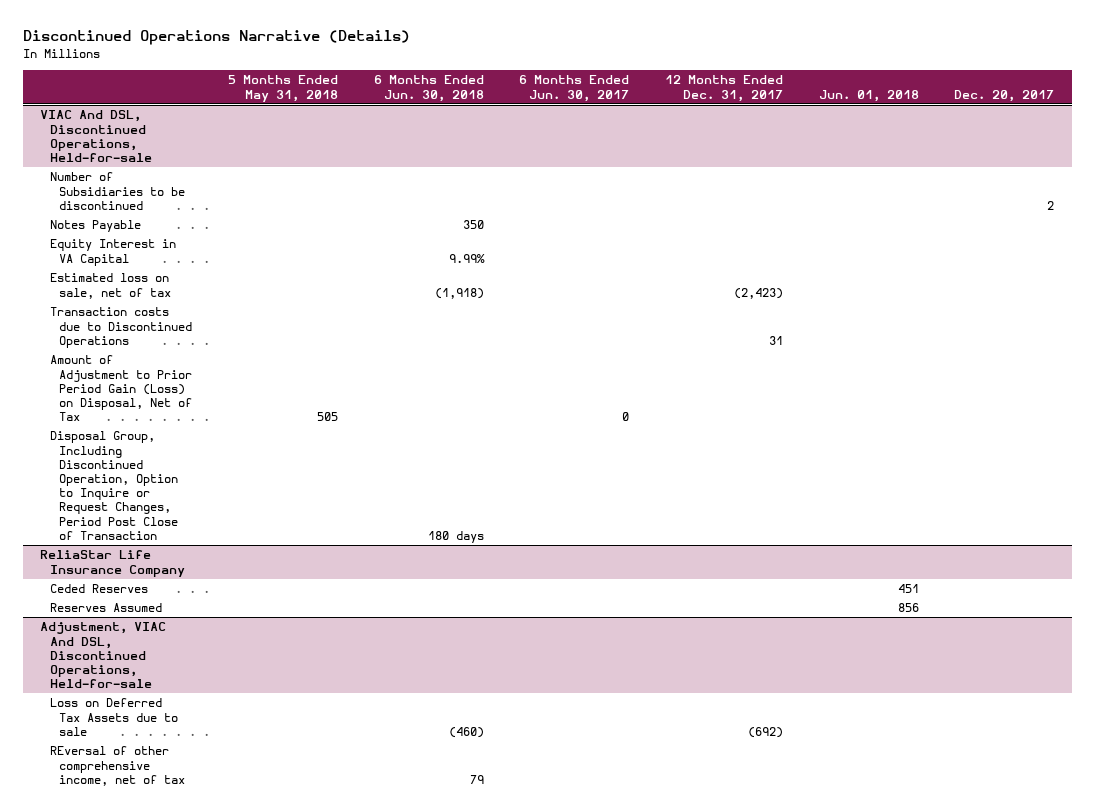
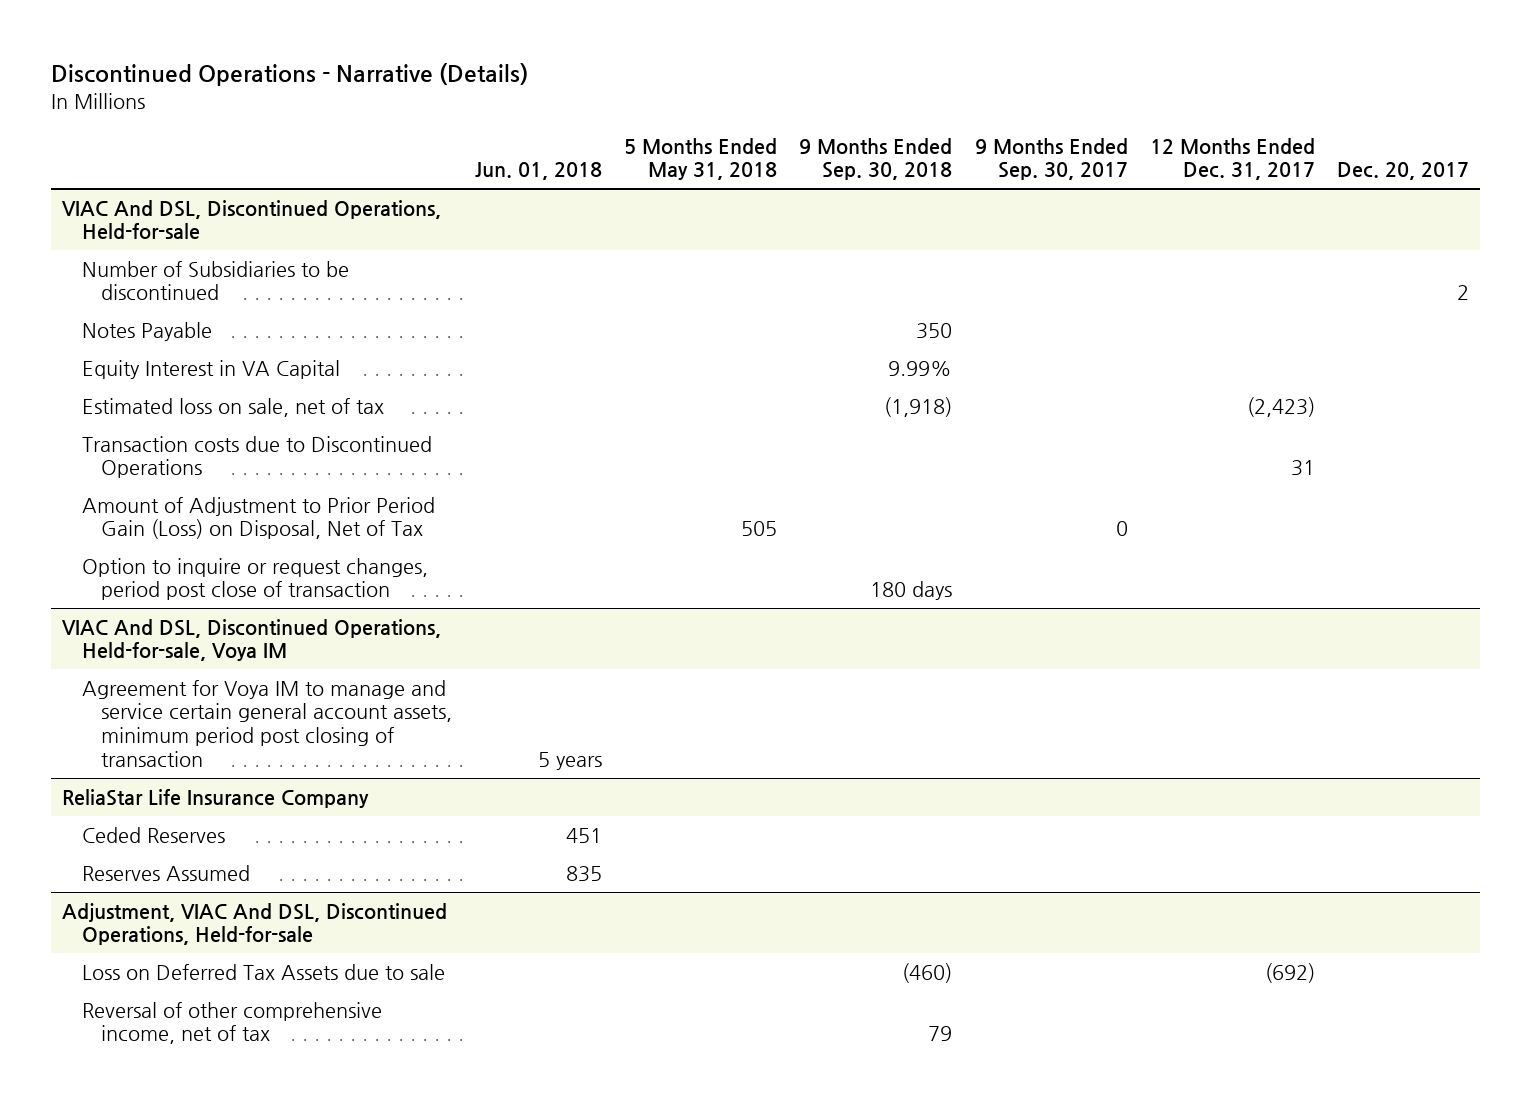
[22,30,410,46] Discontinued Operations Narrative (Details) -> [51,63,529,87] Discontinued Operations - Narrative (Details)
[373,75,484,102] 6 Months Ended Jun. 30, 2018 -> none
[519,75,630,102] 6 Months Ended Jun. 30, 2017 -> none
none -> [799,137,953,181] 9 Months Ended Sep. 30, 2018
none -> [974,137,1128,181] 9 Months Ended Sep. 30, 2017
[49,431,179,540] Disposal Group, Including Discontinued Operation, Option to Inquire or Request Changes, Period Post Close of Transaction -> [81,557,428,601] Option to inquire or request changes, period post close of transaction
none -> [62,618,442,662] VIAC And DSL, Discontinued Operations, Held-for-sale, Voya IM
none -> [81,679,453,768] Agreement for Voya IM to manage and service certain general account assets, minimum period post closing of transaction
[897,603,919,613] 856 -> [565,865,602,882] 835
[49,746,186,786] REversal of other comprehensive income, net of tax -> [81,1001,382,1045] Reversal of other comprehensive income, net of tax

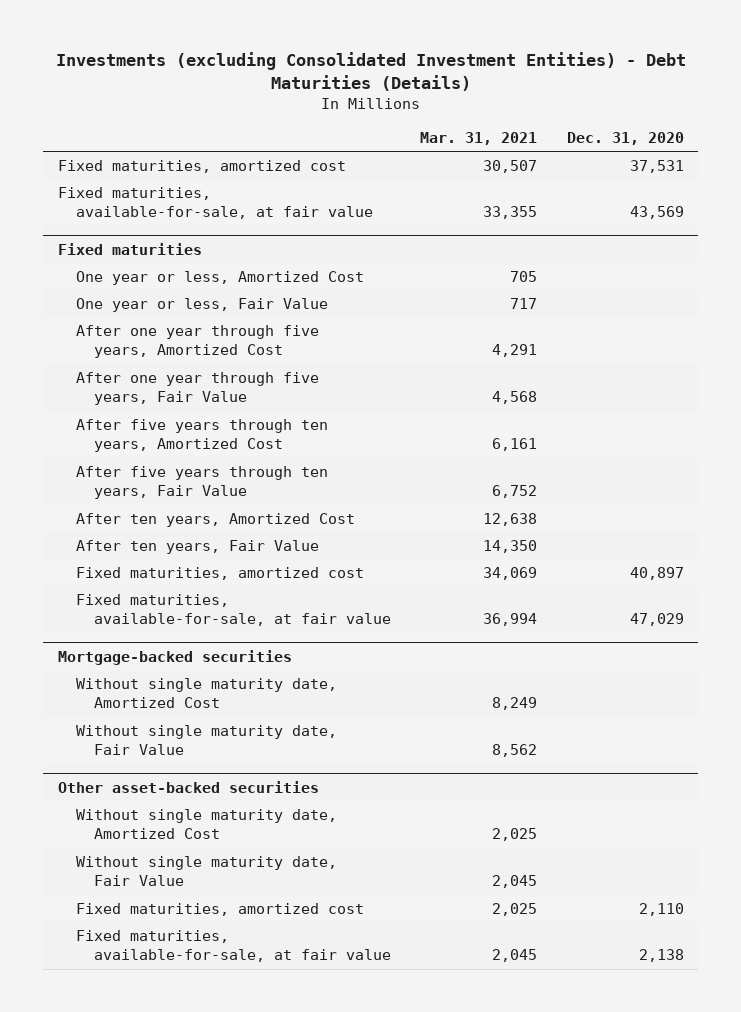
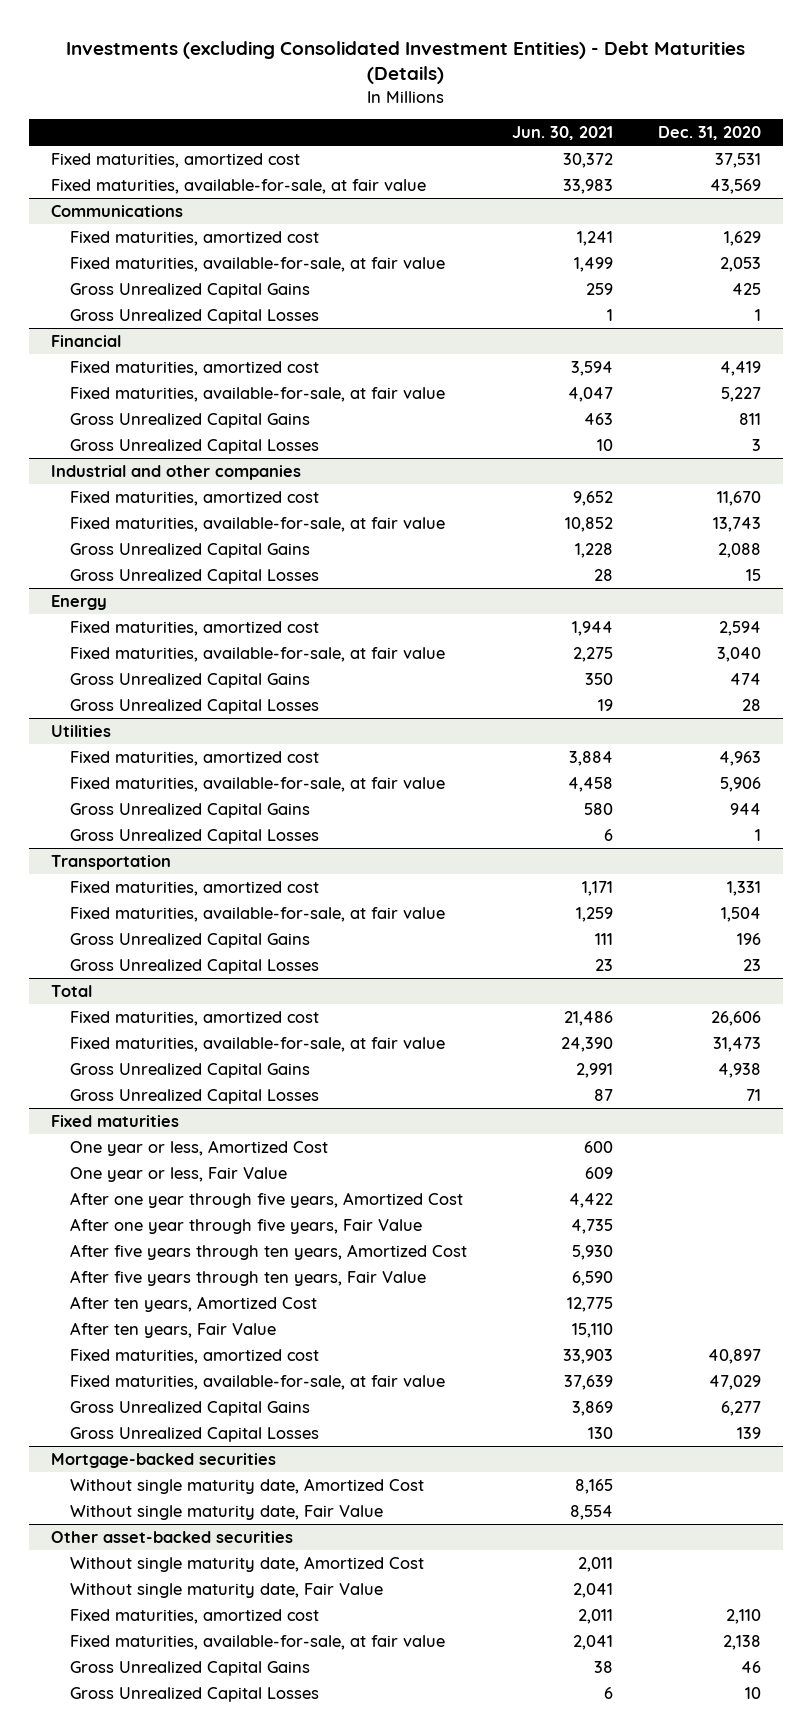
[420,132,538,146] Mar. 31, 2021 -> none
none -> [511,126,613,141] Jun. 30, 2021
none -> [51,204,184,217] Communications
none -> [70,230,320,246] Fixed maturities, amortized cost
none -> [70,256,446,272] Fixed maturities, available-for-sale, at fair value
none -> [70,282,311,298] Gross Unrealized Capital Gains
none -> [70,308,320,324] Gross Unrealized Capital Losses
none -> [51,334,122,347] Financial
none -> [70,360,320,376] Fixed maturities, amortized cost
none -> [70,386,446,402] Fixed maturities, available-for-sale, at fair value
none -> [70,412,311,428] Gross Unrealized Capital Gains
none -> [70,438,320,454] Gross Unrealized Capital Losses
none -> [51,464,302,480] Industrial and other companies
none -> [70,490,320,506] Fixed maturities, amortized cost
none -> [70,516,446,532] Fixed maturities, available-for-sale, at fair value
none -> [70,542,311,558] Gross Unrealized Capital Gains
none -> [70,568,320,584] Gross Unrealized Capital Losses
none -> [51,594,108,610] Energy
none -> [70,620,320,636] Fixed maturities, amortized cost
none -> [70,646,446,662] Fixed maturities, available-for-sale, at fair value
none -> [70,672,311,688] Gross Unrealized Capital Gains
none -> [70,698,320,714] Gross Unrealized Capital Losses
none -> [51,724,112,737] Utilities
none -> [70,750,320,766] Fixed maturities, amortized cost
none -> [70,776,446,792] Fixed maturities, available-for-sale, at fair value
none -> [70,802,311,818] Gross Unrealized Capital Gains
none -> [70,828,320,844] Gross Unrealized Capital Losses
none -> [51,854,172,870] Transportation
none -> [70,880,320,896] Fixed maturities, amortized cost
none -> [70,906,446,922] Fixed maturities, available-for-sale, at fair value
none -> [70,932,311,948] Gross Unrealized Capital Gains
none -> [70,958,320,974] Gross Unrealized Capital Losses
none -> [51,984,93,997] Total
none -> [70,1010,320,1026] Fixed maturities, amortized cost
none -> [70,1036,446,1052] Fixed maturities, available-for-sale, at fair value
none -> [70,1062,311,1078] Gross Unrealized Capital Gains
none -> [70,1088,320,1104] Gross Unrealized Capital Losses
none -> [70,1400,311,1416] Gross Unrealized Capital Gains
none -> [70,1426,320,1442] Gross Unrealized Capital Losses
none -> [70,1660,311,1676] Gross Unrealized Capital Gains
none -> [70,1686,320,1702] Gross Unrealized Capital Losses

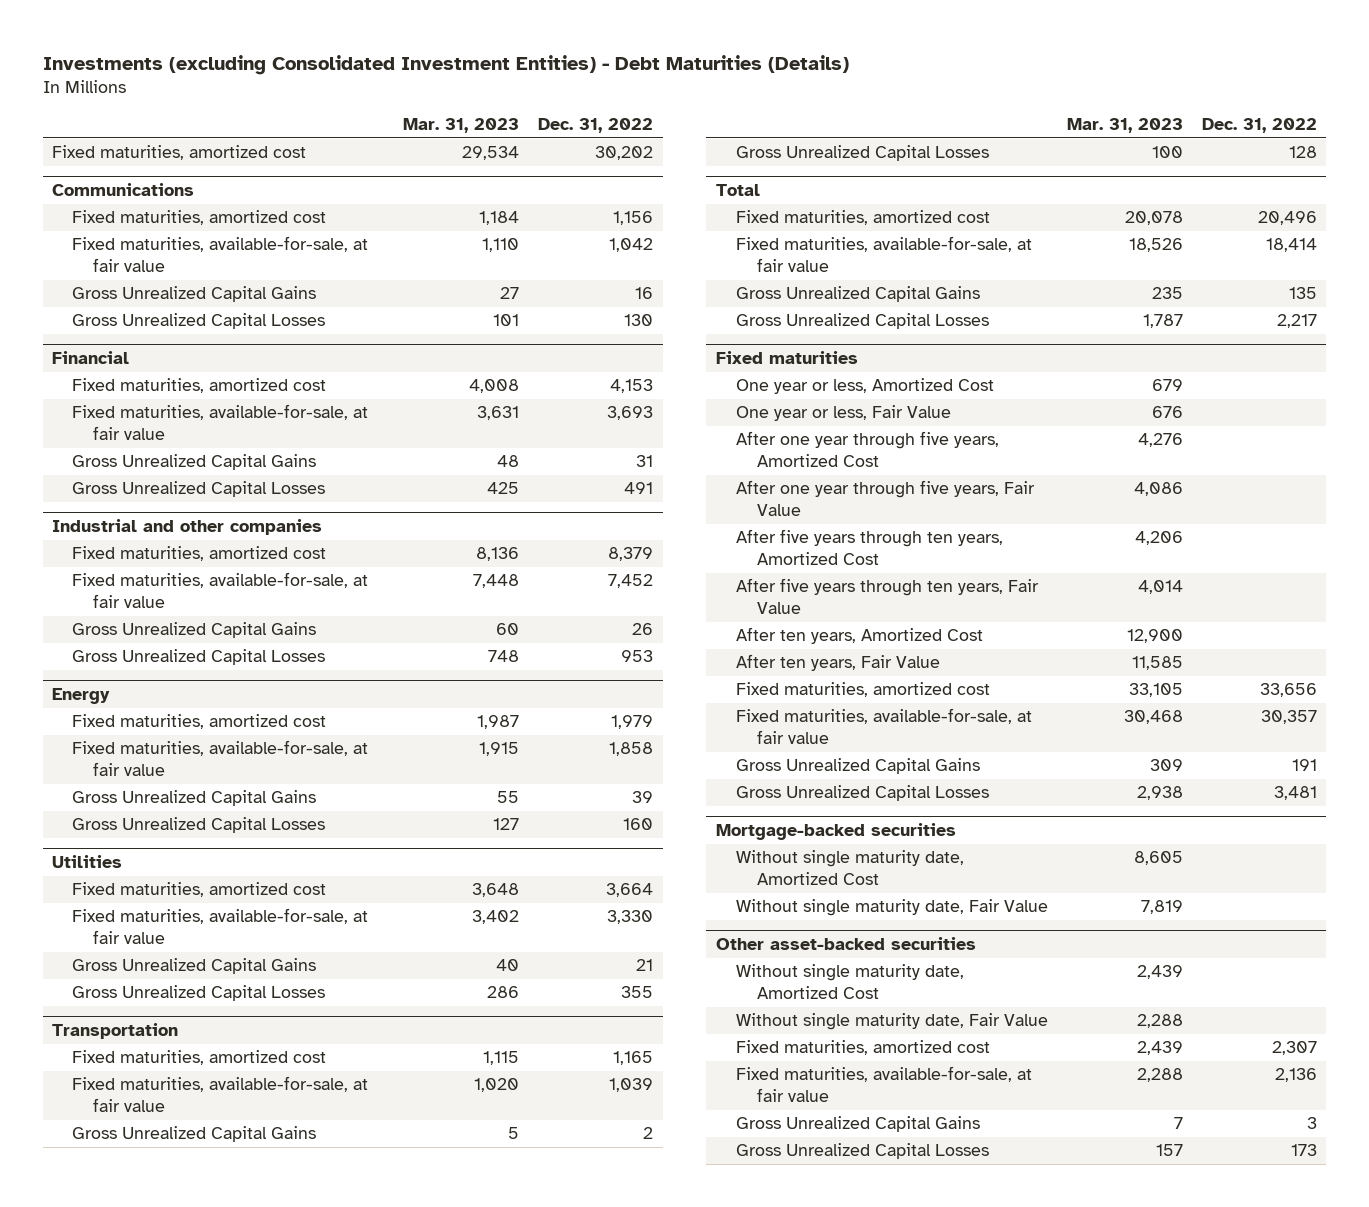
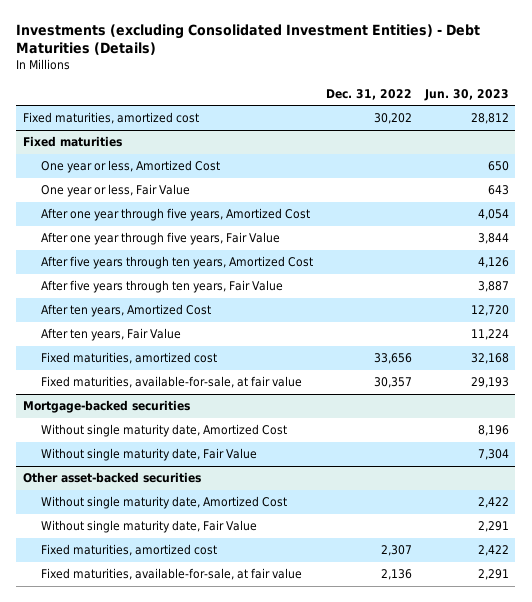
[403,118,520,134] Mar. 31, 2023 -> none
none -> [423,88,509,101] Jun. 30, 2023
[52,183,195,197] Communications -> none
[72,210,327,226] Fixed maturities, amortized cost -> none
[72,236,369,273] Fixed maturities, available-for-sale, at fair value -> none
[72,286,317,303] Gross Unrealized Capital Gains -> none
[72,313,326,330] Gross Unrealized Capital Losses -> none
[52,351,130,365] Financial -> none
[72,378,327,394] Fixed maturities, amortized cost -> none
[72,404,369,441] Fixed maturities, available-for-sale, at fair value -> none
[72,454,317,471] Gross Unrealized Capital Gains -> none
[72,481,326,498] Gross Unrealized Capital Losses -> none
[52,519,323,536] Industrial and other companies -> none
[72,546,327,562] Fixed maturities, amortized cost -> none
[72,572,369,609] Fixed maturities, available-for-sale, at fair value -> none
[72,622,317,639] Gross Unrealized Capital Gains -> none
[72,649,326,666] Gross Unrealized Capital Losses -> none
[52,688,111,705] Energy -> none
[72,714,327,730] Fixed maturities, amortized cost -> none
[72,740,369,777] Fixed maturities, available-for-sale, at fair value -> none
[72,790,317,807] Gross Unrealized Capital Gains -> none
[72,817,326,834] Gross Unrealized Capital Losses -> none
[52,855,123,869] Utilities -> none
[72,882,327,898] Fixed maturities, amortized cost -> none
[72,908,369,945] Fixed maturities, available-for-sale, at fair value -> none
[72,958,317,975] Gross Unrealized Capital Gains -> none
[72,985,326,1002] Gross Unrealized Capital Losses -> none
[52,1023,179,1040] Transportation -> none
[72,1050,327,1066] Fixed maturities, amortized cost -> none
[72,1076,369,1113] Fixed maturities, available-for-sale, at fair value -> none
[72,1126,317,1143] Gross Unrealized Capital Gains -> none
[736,145,990,162] Gross Unrealized Capital Losses -> none
[715,184,760,197] Total -> none
[736,210,991,226] Fixed maturities, amortized cost -> none
[736,236,1033,273] Fixed maturities, available-for-sale, at fair value -> none
[736,286,981,303] Gross Unrealized Capital Gains -> none
[736,313,990,330] Gross Unrealized Capital Losses -> none
[736,758,981,775] Gross Unrealized Capital Gains -> none
[736,785,990,802] Gross Unrealized Capital Losses -> none
[736,1116,981,1133] Gross Unrealized Capital Gains -> none
[736,1143,990,1160] Gross Unrealized Capital Losses -> none

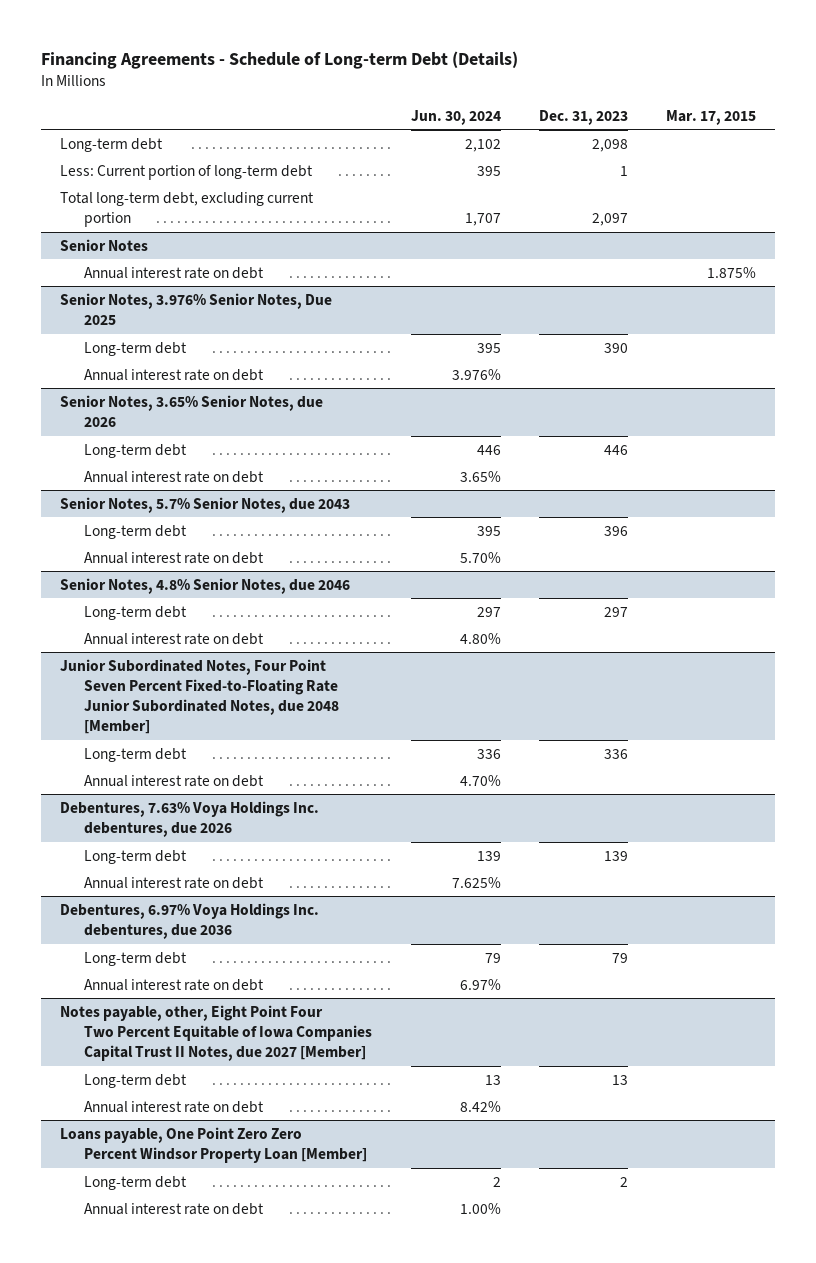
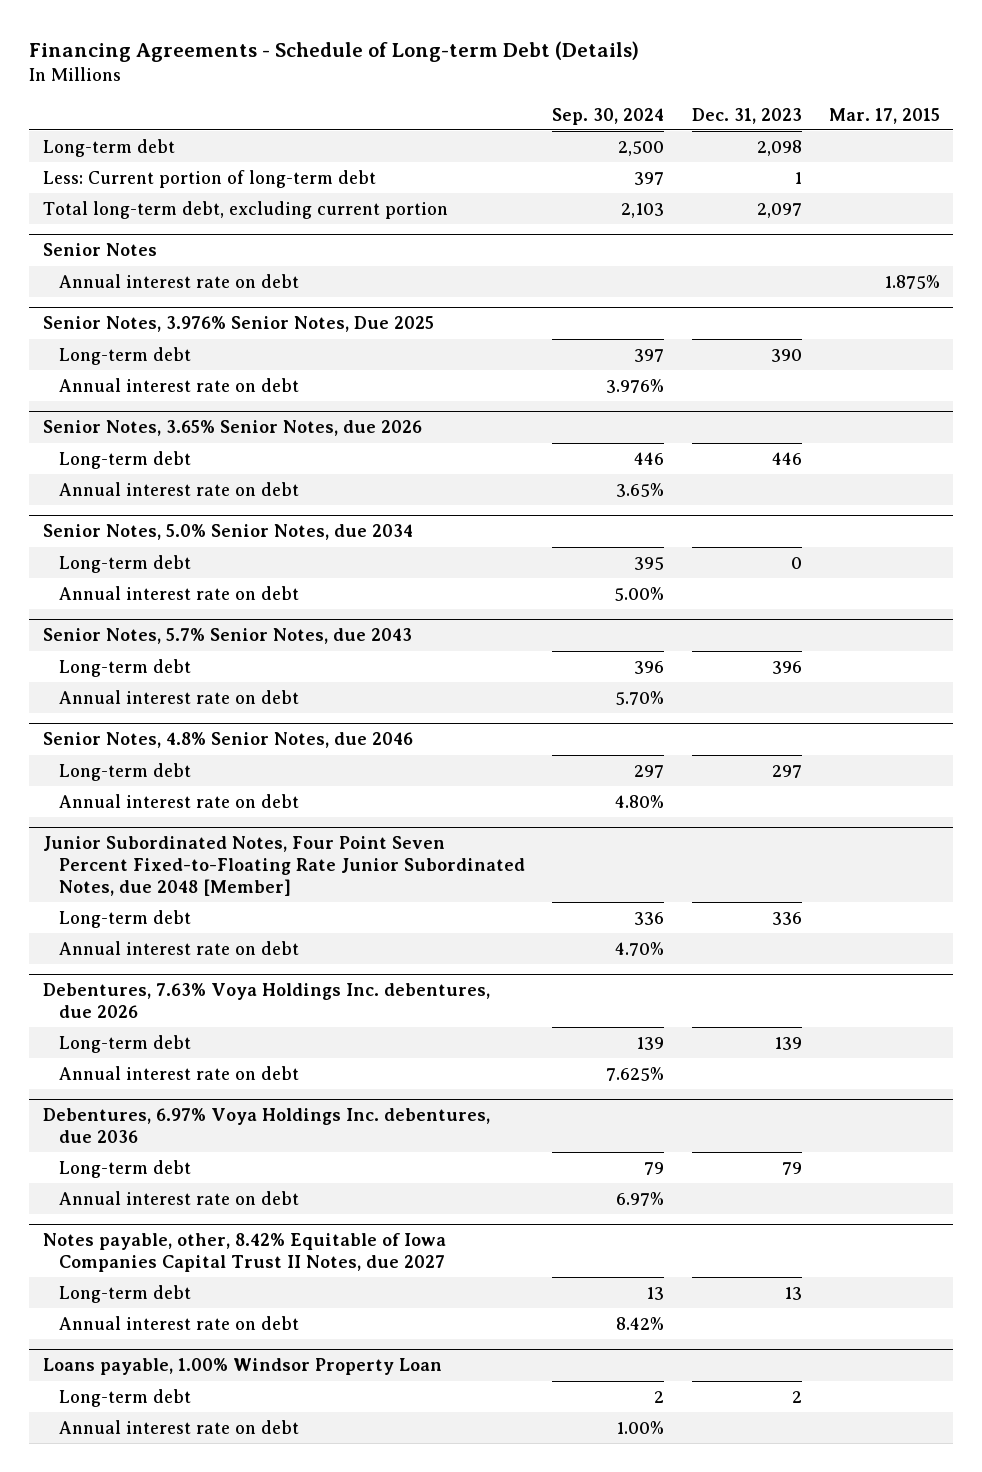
[410,109,501,125] Jun. 30, 2024 -> none
none -> [552,107,665,125] Sep. 30, 2024
none -> [42,524,413,541] Senior Notes, 5.0% Senior Notes, due 2034
none -> [59,554,192,573] Long-term debt
none -> [59,585,300,600] Annual interest rate on debt
[60,1004,373,1062] Notes payable, other, Eight Point Four Two Percent Equitable of Iowa Companies Capital Trust II Notes, due 2027 [Member] -> [42,1233,446,1273] Notes payable, other, 8.42% Equitable of Iowa Companies Capital Trust II Notes, due 2027
[60,1126,368,1164] Loans payable, One Point Zero Zero Percent Windsor Property Loan [Member] -> [42,1358,442,1376] Loans payable, 1.00% Windsor Property Loan

